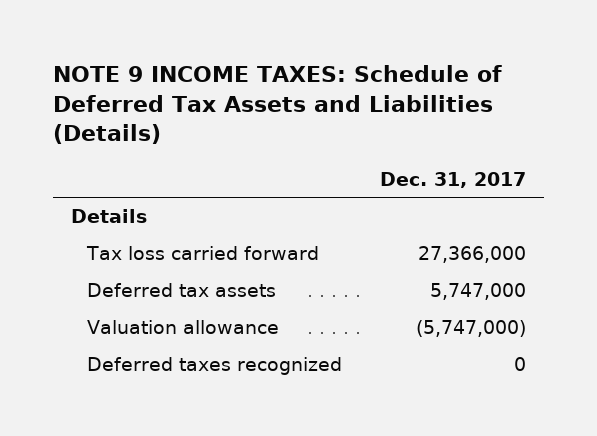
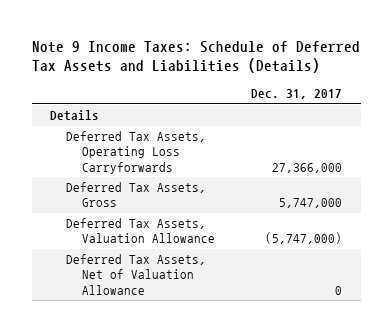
[52,65,502,145] NOTE 9 INCOME TAXES: Schedule of Deferred Tax Assets and Liabilities (Details) -> [31,40,360,74] Note 9 Income Taxes: Schedule of Deferred Tax Assets and Liabilities (Details)
[86,246,320,261] Tax loss carried forward -> [65,131,206,174] Deferred Tax Assets, Operating Loss Carryforwards
[87,283,277,298] Deferred tax assets -> [65,182,206,208] Deferred Tax Assets, Gross
[87,320,280,335] Valuation allowance -> [65,218,215,244] Deferred Tax Assets, Valuation Allowance
[87,357,343,376] Deferred taxes recognized -> [65,254,206,295] Deferred Tax Assets, Net of Valuation Allowance

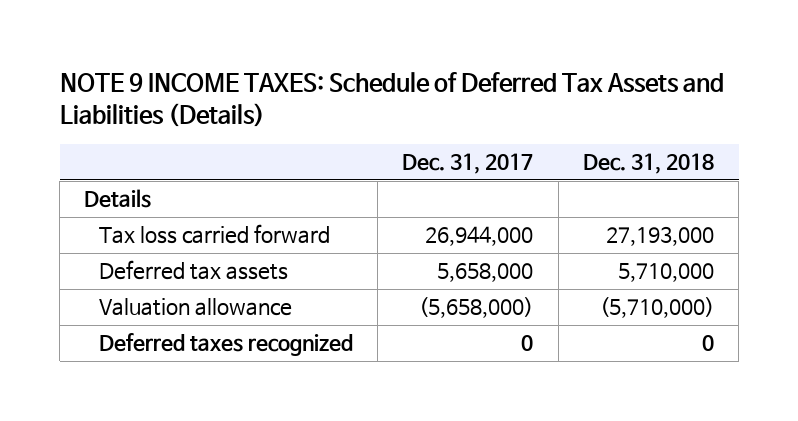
[31,40,360,74] Note 9 Income Taxes: Schedule of Deferred Tax Assets and Liabilities (Details) -> [59,72,724,128] NOTE 9 INCOME TAXES: Schedule of Deferred Tax Assets and Liabilities (Details)
none -> [582,153,714,175] Dec. 31, 2018
[65,131,206,174] Deferred Tax Assets, Operating Loss Carryforwards -> [99,224,331,245] Tax loss carried forward
[272,162,343,173] 27,366,000 -> [425,226,534,247] 26,944,000
[65,182,206,208] Deferred Tax Assets, Gross -> [99,260,289,281] Deferred tax assets
[279,198,343,209] 5,747,000 -> [437,263,534,283] 5,658,000
[65,218,215,244] Deferred Tax Assets, Valuation Allowance -> [99,298,293,317] Valuation allowance
[265,232,343,245] (5,747,000) -> [419,297,534,319] (5,658,000)
[65,254,206,295] Deferred Tax Assets, Net of Valuation Allowance -> [99,333,354,357] Deferred taxes recognized

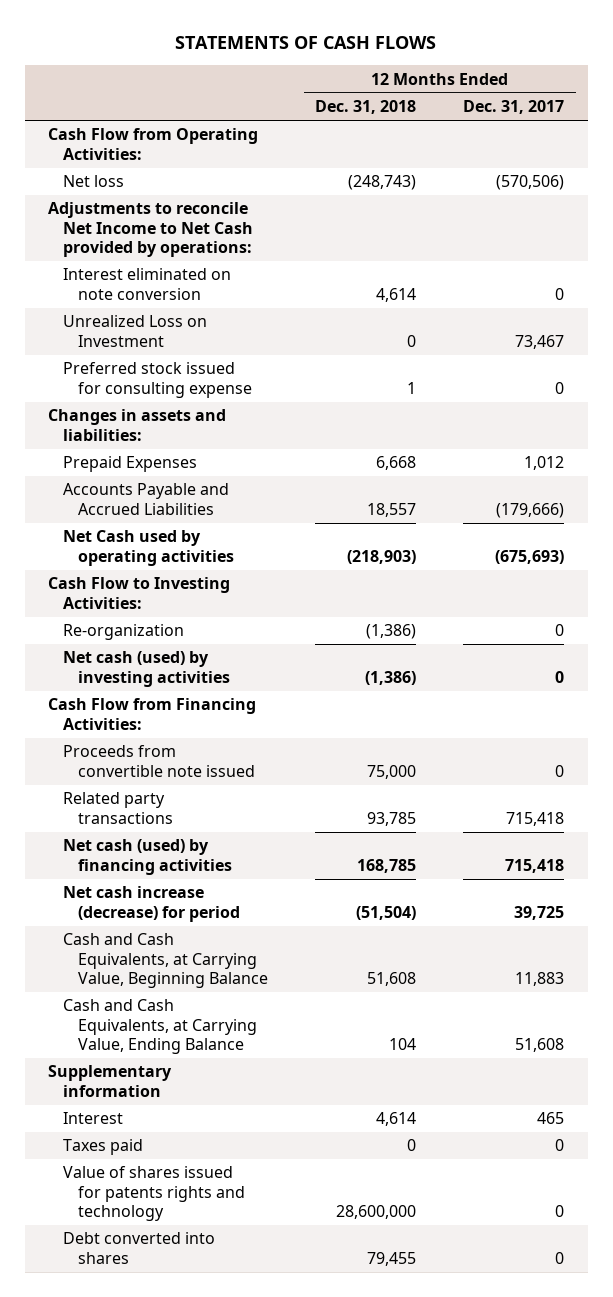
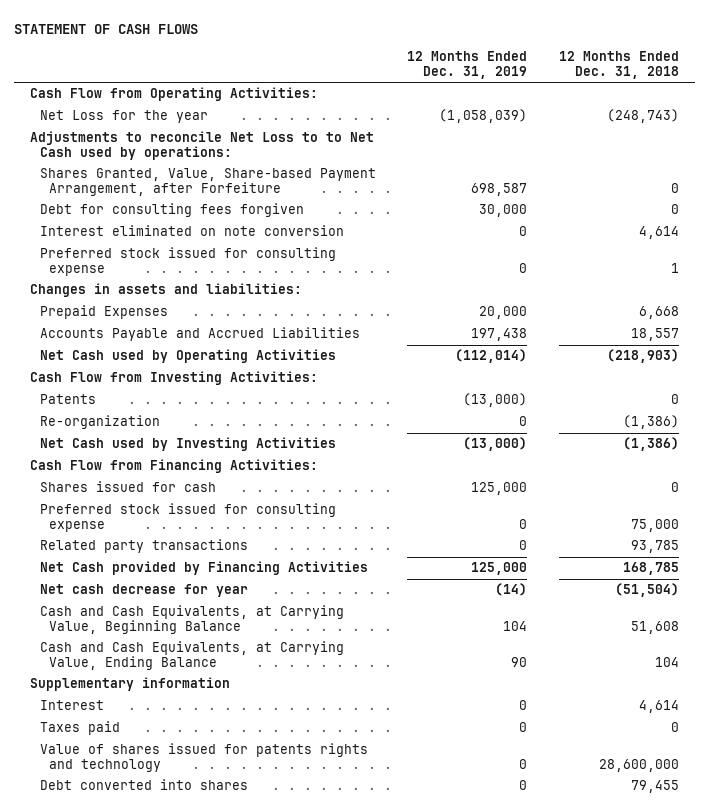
[175,36,437,50] STATEMENTS OF CASH FLOWS -> [14,23,199,34] STATEMENT OF CASH FLOWS
[463,100,565,115] Dec. 31, 2017 -> none
none -> [407,51,528,79] 12 Months Ended Dec. 31, 2019
[63,175,125,188] Net loss -> [39,110,208,124] Net Loss for the year
[48,202,254,258] Adjustments to reconcile Net Income to Net Cash provided by operations: -> [30,131,375,160] Adjustments to reconcile Net Loss to to Net Cash used by operations:
none -> [39,168,376,196] Shares Granted, Value, Share-based Payment Arrangement, after Forfeiture
none -> [39,203,304,218] Debt for consulting fees forgiven
[63,315,208,347] Unrealized Loss on Investment -> none
[63,530,235,566] Net Cash used by operating activities -> [39,349,336,364] Net Cash used by Operating Activities
[48,577,231,609] Cash Flow to Investing Activities: -> [30,371,319,386] Cash Flow from Investing Activities:
none -> [39,394,96,405] Patents
[63,651,231,687] Net cash (used) by investing activities -> [39,437,336,452] Net Cash used by Investing Activities
[63,745,256,777] Proceeds from convertible note issued -> none
none -> [39,481,216,493] Shares issued for cash
none -> [39,503,336,532] Preferred stock issued for consulting expense
[63,839,233,875] Net cash (used) by financing activities -> [39,561,368,576] Net Cash provided by Financing Activities
[63,886,241,922] Net cash increase (decrease) for period -> [39,584,248,598] Net cash decrease for year

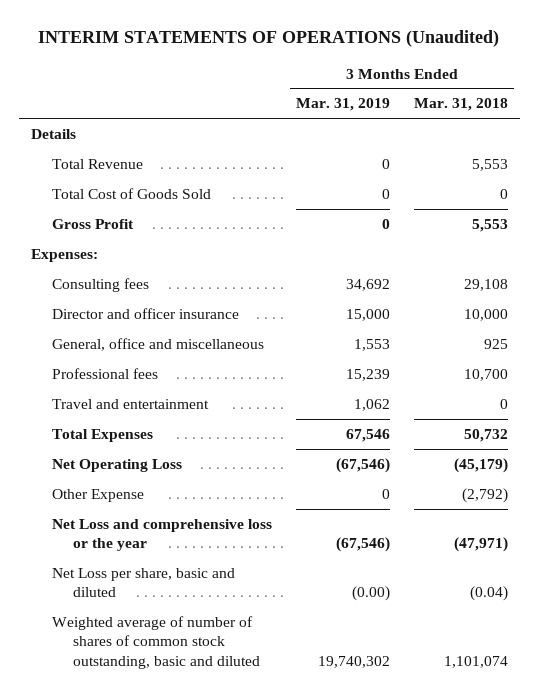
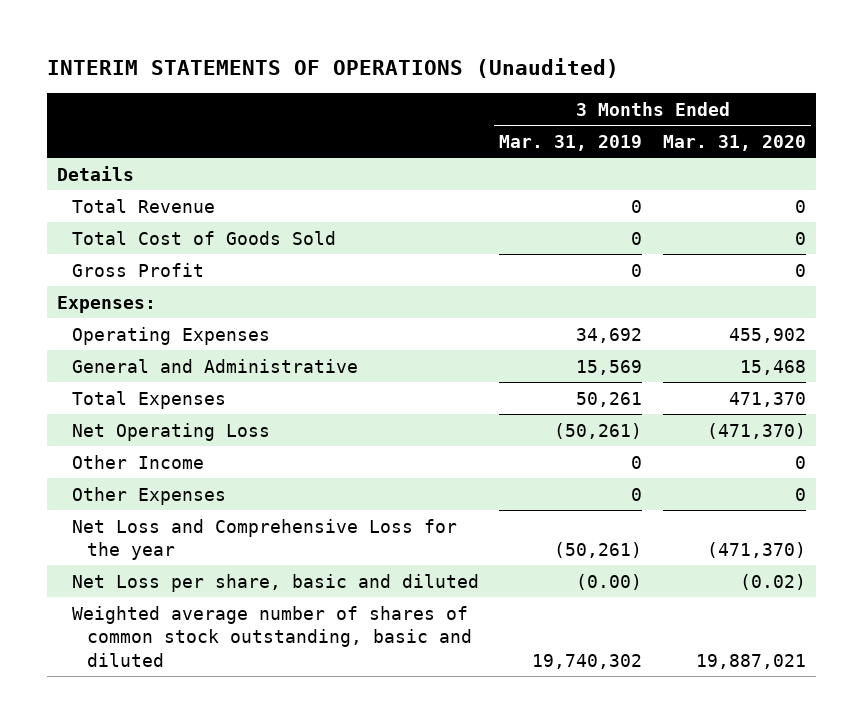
[413,98,508,112] Mar. 31, 2018 -> none
none -> [662,134,806,151] Mar. 31, 2020
[51,307,239,319] Director and officer insurance -> none
[51,367,158,379] Professional fees -> none
[51,398,209,409] Travel and entertainment -> none
[51,488,144,502] Other Expense -> none
[51,277,149,292] Consulting fees -> [71,326,270,345] Operating Expenses
[51,337,264,351] General, office and miscellaneous -> [71,358,358,373] General and Administrative
[353,338,390,351] 1,553 -> [576,359,643,375] 15,569
[345,428,390,442] 67,546 -> [576,391,643,407] 50,261
[335,457,390,473] (67,546) -> [554,422,643,439] (50,261)
none -> [71,454,204,469] Other Income
none -> [71,486,226,505] Other Expenses
[51,518,272,552] Net Loss and comprehensive loss or the year -> [71,518,457,561] Net Loss and Comprehensive Loss for the year
[335,537,390,553] (67,546) -> [554,542,643,559] (50,261)
[51,615,260,669] Weighted average of number of shares of common stock outstanding, basic and diluted -> [71,605,472,667] Weighted average number of shares of common stock outstanding, basic and diluted

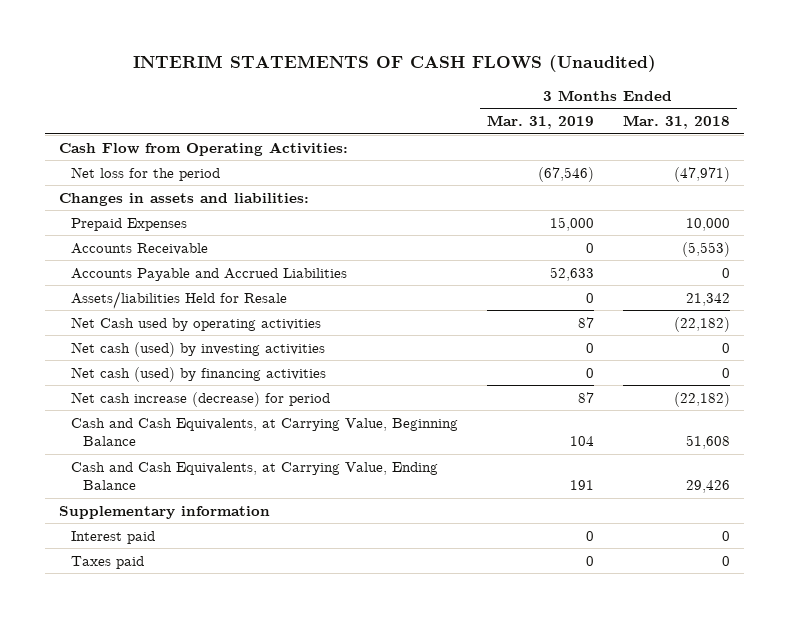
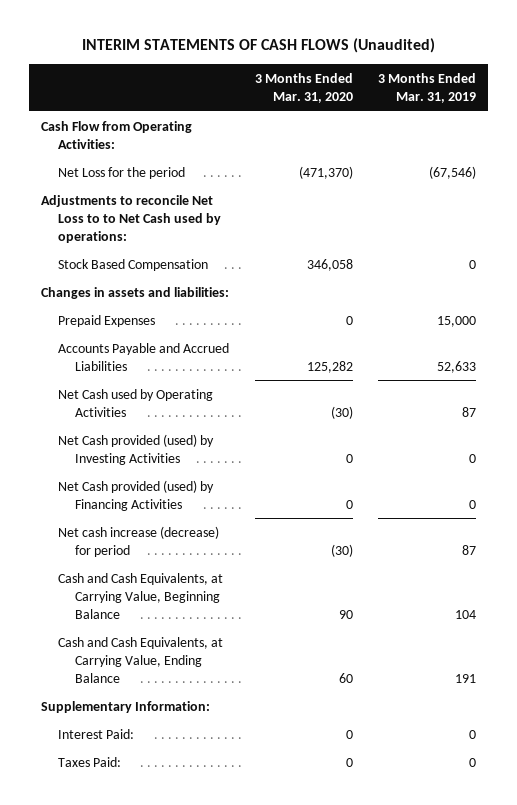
[622,114,730,129] Mar. 31, 2018 -> none
none -> [254,73,353,103] 3 Months Ended Mar. 31, 2020
[71,166,221,181] Net loss for the period -> [58,166,186,179] Net Loss for the period
none -> [41,194,222,243] Adjustments to reconcile Net Loss to to Net Cash used by operations:
none -> [58,258,209,271] Stock Based Compensation
[71,242,209,255] Accounts Receivable -> none
[71,290,288,309] Assets/liabilities Held for Resale -> none
[71,316,322,331] Net Cash used by operating activities -> [58,388,214,417] Net Cash used by Operating Activities
[71,341,326,357] Net cash (used) by investing activities -> [58,433,215,465] Net Cash provided (used) by Investing Activities
[71,366,327,382] Net cash (used) by financing activities -> [58,479,215,511] Net Cash provided (used) by Financing Activities
[59,505,271,519] Supplementary information -> [41,700,211,713] Supplementary Information:
[71,530,156,544] Interest paid -> [58,728,135,739] Interest Paid:
[71,555,145,569] Taxes paid -> [58,756,122,767] Taxes Paid:

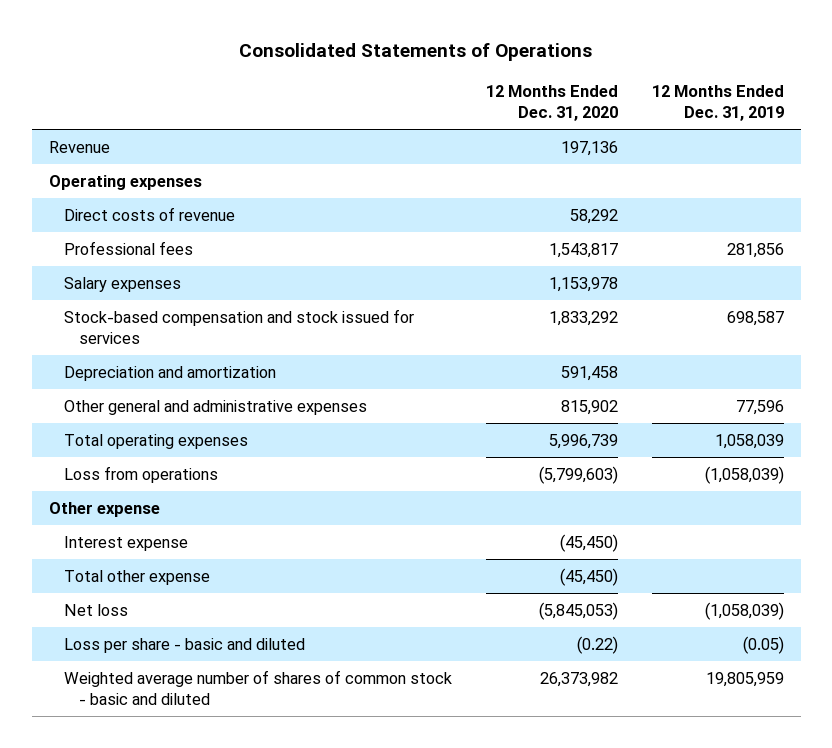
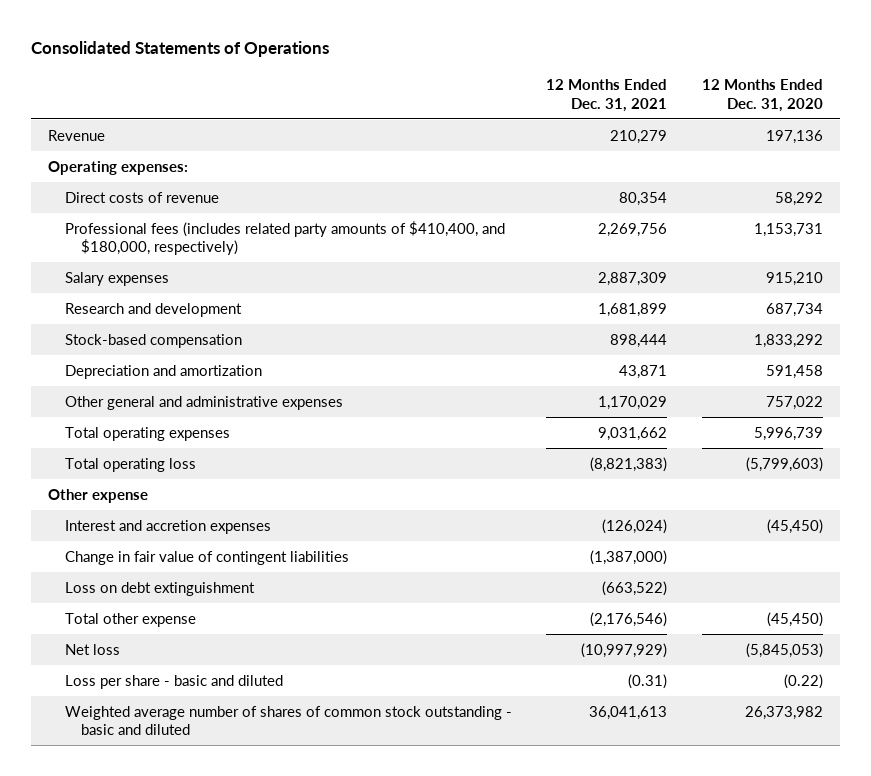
[651,84,784,122] 12 Months Ended Dec. 31, 2019 -> none
none -> [546,79,668,112] 12 Months Ended Dec. 31, 2021
[48,174,202,190] Operating expenses -> [48,160,189,175] Operating expenses:
[63,240,193,255] Professional fees -> none
none -> [64,220,505,256] Professional fees (includes related party amounts of $410,400, and $180,000, respectively)
[548,276,618,292] 1,153,978 -> [765,271,823,286] 915,210
none -> [64,302,242,317] Research and development
[63,308,414,345] Stock-based compensation and stock issued for services -> [64,333,242,348] Stock-based compensation
[560,399,618,415] 815,902 -> [765,395,823,410] 757,022
[63,465,218,483] Loss from operations -> [64,457,196,472] Total operating loss
[63,535,188,551] Interest expense -> [64,519,271,534] Interest and accretion expenses
none -> [64,550,349,565] Change in fair value of contingent liabilities
none -> [64,581,255,596] Loss on debt extinguishment
[63,669,452,706] Weighted average number of shares of common stock - basic and diluted -> [64,705,512,736] Weighted average number of shares of common stock outstanding - basic and diluted

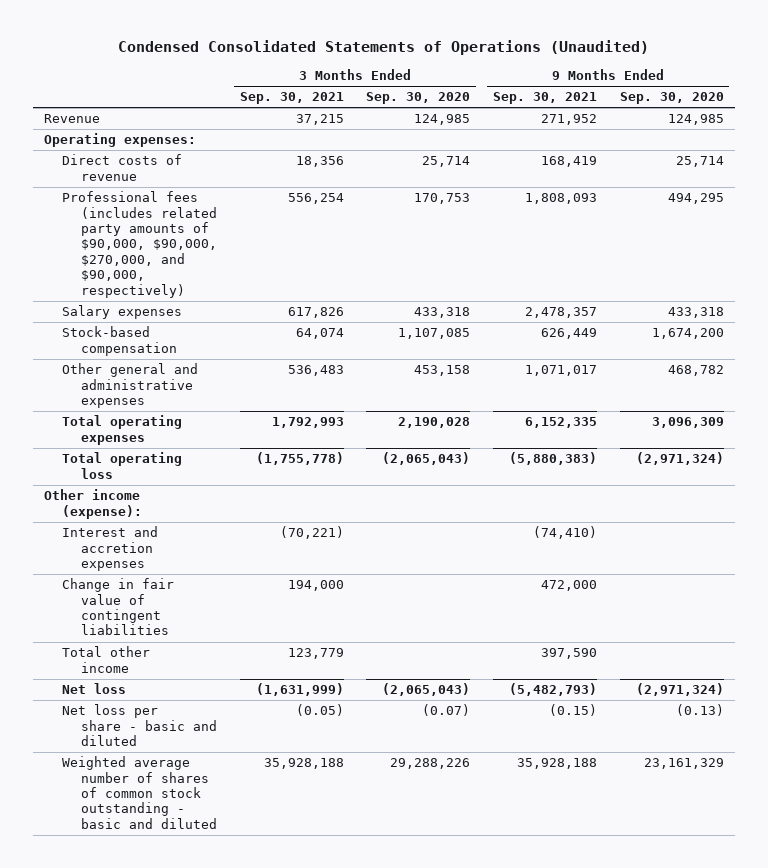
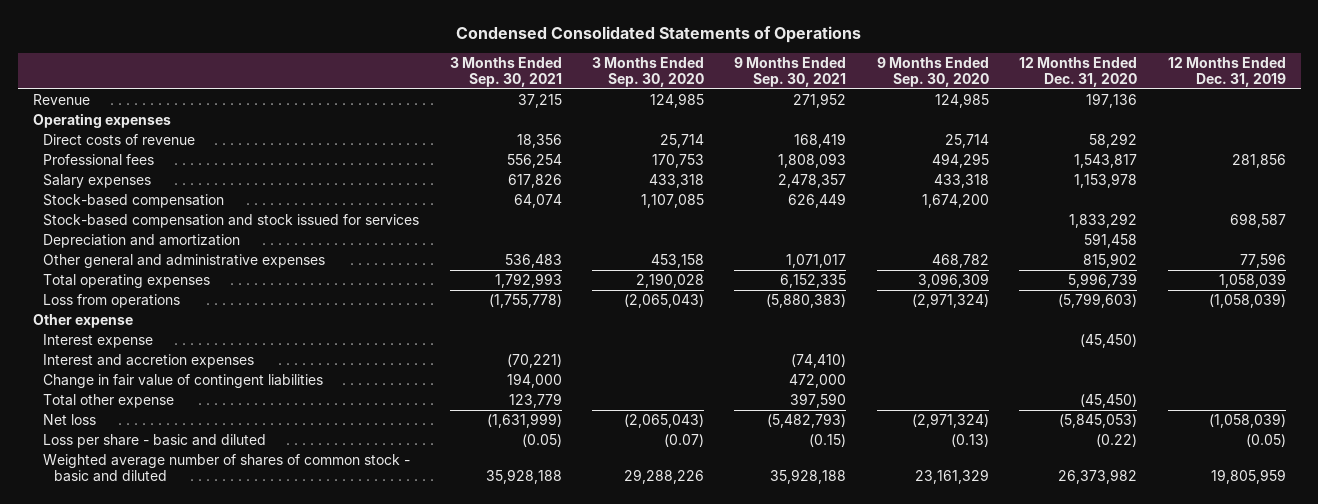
[117,40,649,56] Condensed Consolidated Statements of Operations (Unaudited) -> [456,26,862,44] Condensed Consolidated Statements of Operations
none -> [1019,56,1138,87] 12 Months Ended Dec. 31, 2020
none -> [1167,56,1286,87] 12 Months Ended Dec. 31, 2019
[43,133,196,148] Operating expenses: -> [32,112,171,128] Operating expenses
[62,191,218,298] Professional fees (includes related party amounts of $90,000, $90,000, $270,000, and $90,000, respectively) -> [43,153,155,166] Professional fees
none -> [43,213,420,228] Stock-based compensation and stock issued for services
none -> [43,233,241,248] Depreciation and amortization
[62,452,183,479] Total operating loss -> [43,293,181,308] Loss from operations
[43,489,143,519] Other income (expense): -> [32,313,133,328] Other expense
none -> [43,333,154,348] Interest expense
[62,646,151,673] Total other income -> [43,393,175,408] Total other expense
[62,704,218,747] Net loss per share - basic and diluted -> [43,433,267,448] Loss per share - basic and diluted
[62,756,218,829] Weighted average number of shares of common stock outstanding - basic and diluted -> [43,453,411,483] Weighted average number of shares of common stock - basic and diluted

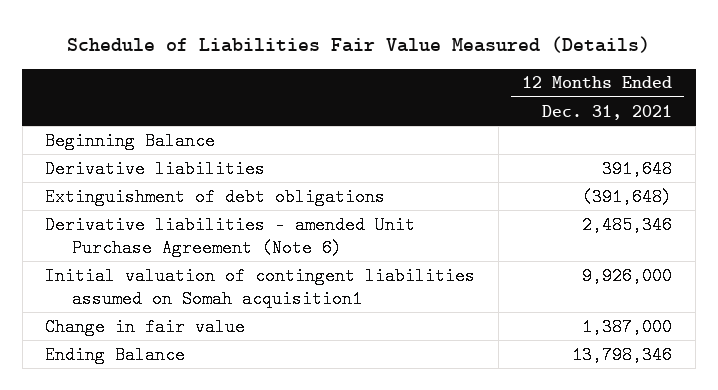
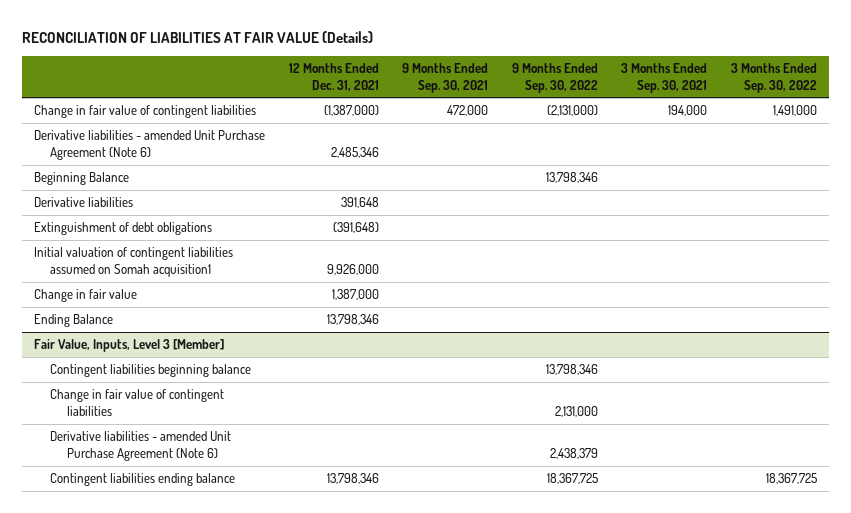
[66,35,650,53] Schedule of Liabilities Fair Value Measured (Details) -> [22,30,374,43] RECONCILIATION OF LIABILITIES AT FAIR VALUE (Details)
none -> [402,62,489,93] 9 Months Ended Sep. 30, 2021
none -> [511,62,598,93] 9 Months Ended Sep. 30, 2022
none -> [621,62,708,93] 3 Months Ended Sep. 30, 2021
none -> [730,62,817,93] 3 Months Ended Sep. 30, 2022
none -> [33,105,256,119] Change in fair value of contingent liabilities
[45,215,416,257] Derivative liabilities - amended Unit Purchase Agreement (Note 6) -> [33,130,265,161] Derivative liabilities - amended Unit Purchase Agreement (Note 6)
none -> [33,339,224,353] Fair Value, Inputs, Level 3 [Member]
none -> [50,364,252,378] Contingent liabilities beginning balance
none -> [50,389,225,417] Change in fair value of contingent liabilities
none -> [50,431,232,462] Derivative liabilities - amended Unit Purchase Agreement (Note 6)
none -> [50,473,236,487] Contingent liabilities ending balance

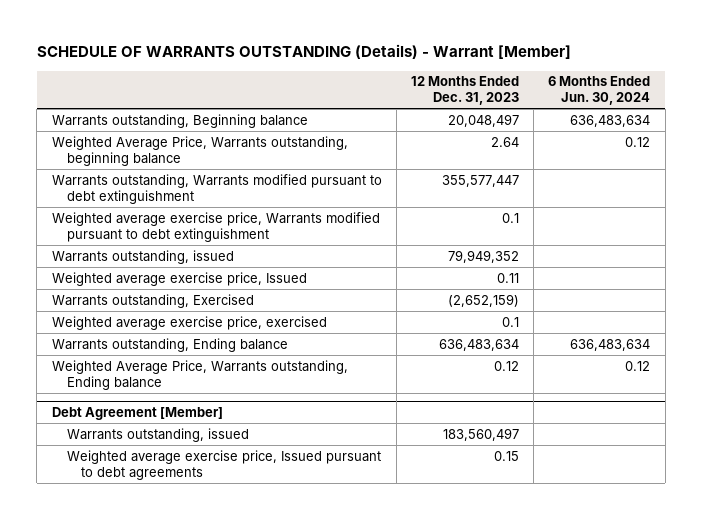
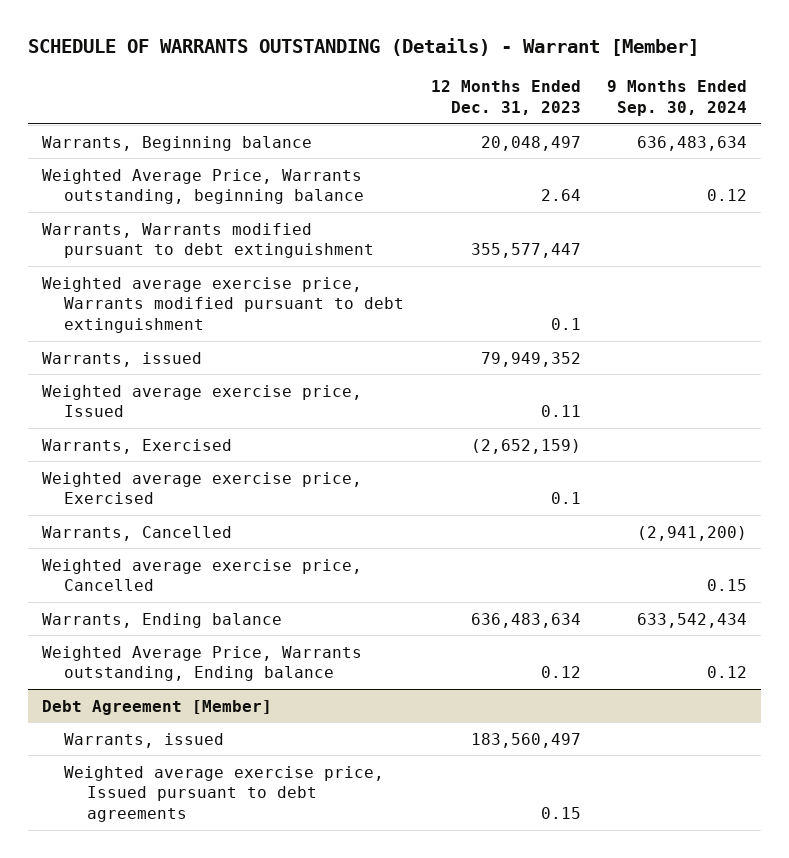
[548,76,651,106] 6 Months Ended Jun. 30, 2024 -> none
none -> [607,80,748,116] 9 Months Ended Sep. 30, 2024
[51,113,308,128] Warrants outstanding, Beginning balance -> [41,135,312,151] Warrants, Beginning balance
[51,173,382,204] Warrants outstanding, Warrants modified pursuant to debt extinguishment -> [41,222,375,259] Warrants, Warrants modified pursuant to debt extinguishment
[51,249,234,264] Warrants outstanding, issued -> [41,351,202,367] Warrants, issued
[51,293,254,308] Warrants outstanding, Exercised -> [41,438,232,454] Warrants, Exercised
[51,315,327,330] Weighted average exercise price, exercised -> [41,471,362,505] Weighted average exercise price, Exercised
none -> [41,525,232,541] Warrants, Cancelled
none -> [41,558,362,592] Weighted average exercise price, Cancelled
[51,337,288,352] Warrants outstanding, Ending balance -> [41,612,282,628] Warrants, Ending balance
[66,427,249,442] Warrants outstanding, issued -> [64,732,225,748] Warrants, issued

